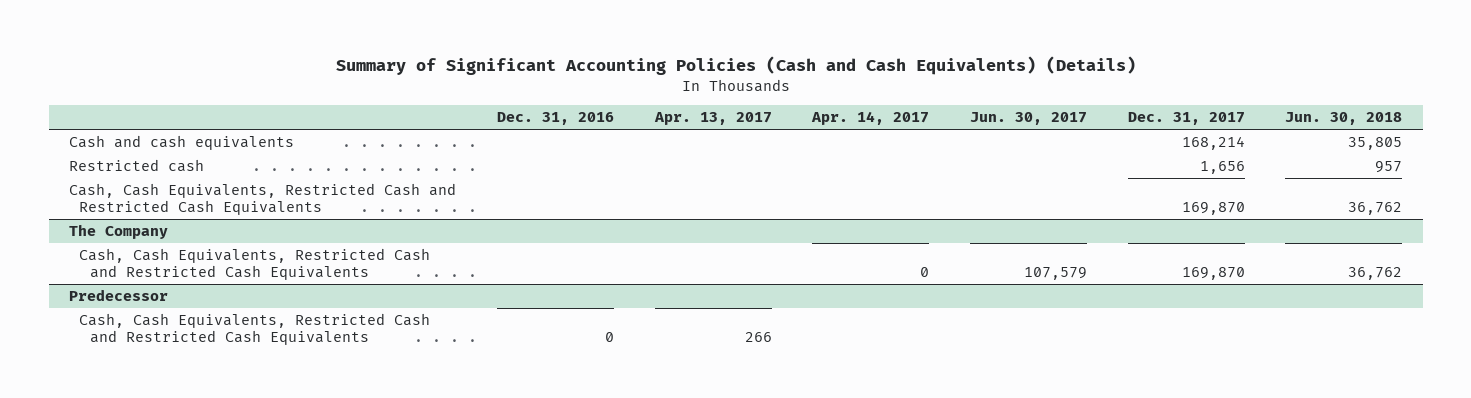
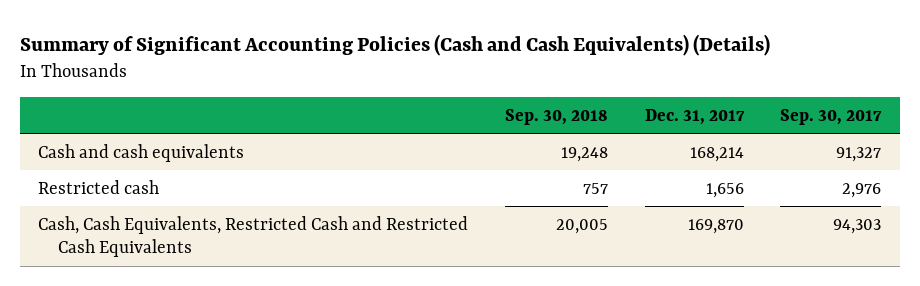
[496,112,614,126] Dec. 31, 2016 -> none
[653,112,772,126] Apr. 13, 2017 -> none
[811,111,930,126] Apr. 14, 2017 -> none
[969,112,1087,126] Jun. 30, 2017 -> none
[1285,112,1403,126] Jun. 30, 2018 -> none
none -> [504,108,608,125] Sep. 30, 2018
none -> [780,108,883,125] Sep. 30, 2017
[69,223,169,239] The Company -> none
[79,247,431,281] Cash, Cash Equivalents, Restricted Cash and Restricted Cash Equivalents -> none
[69,288,169,301] Predecessor -> none
[79,312,431,346] Cash, Cash Equivalents, Restricted Cash and Restricted Cash Equivalents -> none

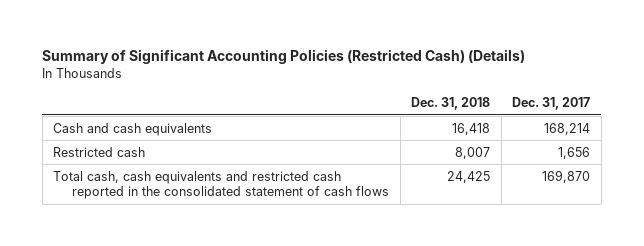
[19,33,770,56] Summary of Significant Accounting Policies (Cash and Cash Equivalents) (Details) -> [42,49,526,65] Summary of Significant Accounting Policies (Restricted Cash) (Details)
[504,108,608,125] Sep. 30, 2018 -> none
[780,108,883,125] Sep. 30, 2017 -> none
none -> [411,97,491,111] Dec. 31, 2018
[38,215,469,258] Cash, Cash Equivalents, Restricted Cash and Restricted Cash Equivalents -> [53,170,390,199] Total cash, cash equivalents and restricted cash reported in the consolidated statement of cash flows

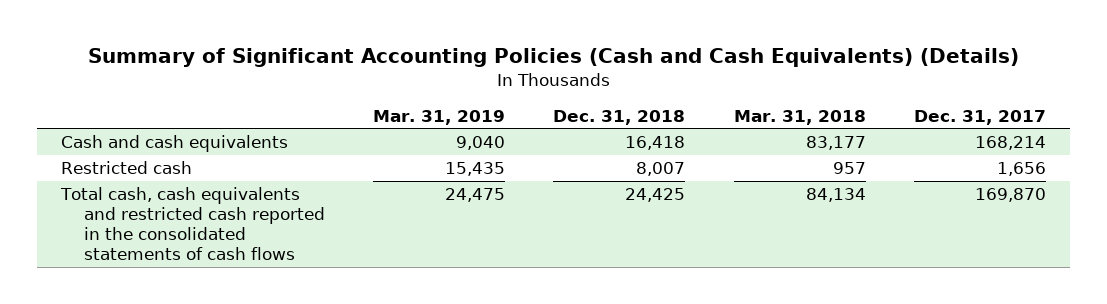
[42,49,526,65] Summary of Significant Accounting Policies (Restricted Cash) (Details) -> [87,48,1019,68] Summary of Significant Accounting Policies (Cash and Cash Equivalents) (Details)
none -> [373,109,506,125] Mar. 31, 2019
none -> [733,109,866,125] Mar. 31, 2018
[53,170,390,199] Total cash, cash equivalents and restricted cash reported in the consolidated statement of cash flows -> [60,186,325,261] Total cash, cash equivalents and restricted cash reported in the consolidated statements of cash flows

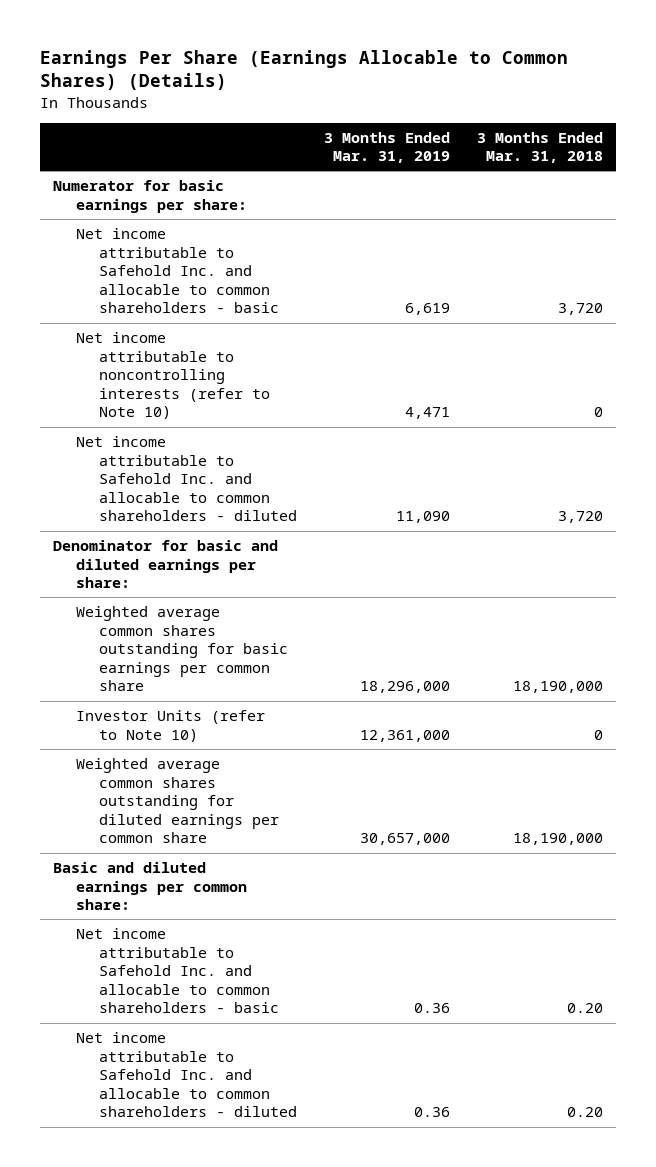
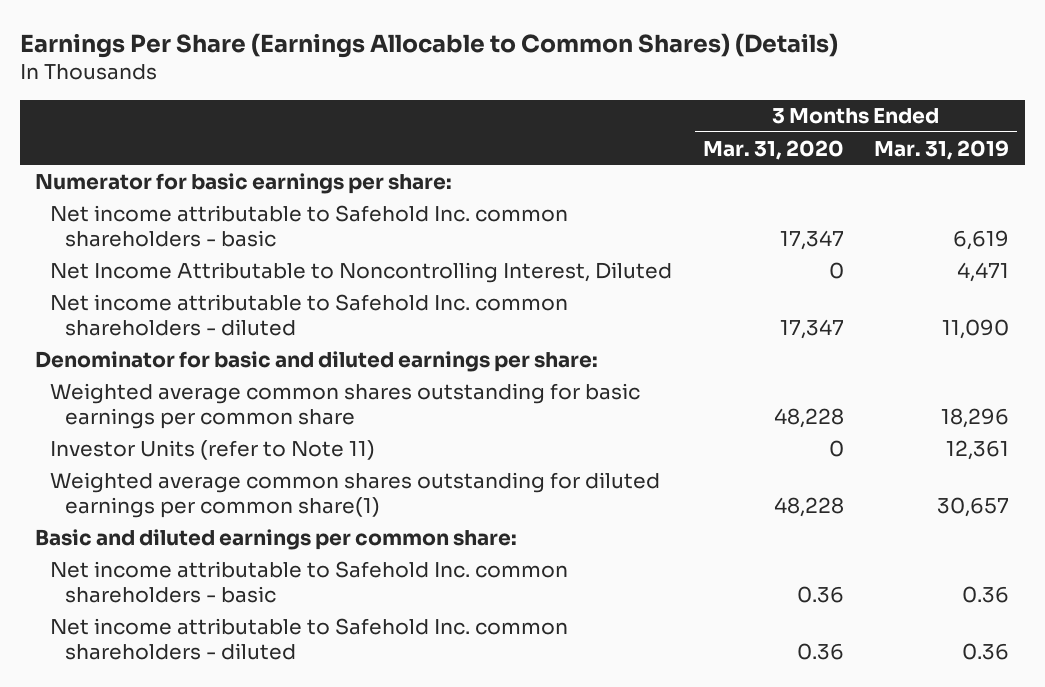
[476,131,603,164] 3 Months Ended Mar. 31, 2018 -> none
none -> [702,139,844,160] Mar. 31, 2020
[76,228,280,314] Net income attributable to Safehold Inc. and allocable to common shareholders - basic -> [50,204,569,247] Net income attributable to Safehold Inc. common shareholders - basic
[76,332,271,420] Net income attributable to noncontrolling interests (refer to Note 10) -> [50,261,673,283] Net Income Attributable to Noncontrolling Interest, Diluted
[76,436,298,522] Net income attributable to Safehold Inc. and allocable to common shareholders - diluted -> [50,293,569,336] Net income attributable to Safehold Inc. common shareholders - diluted
[360,681,451,694] 18,296,000 -> [941,407,1010,428] 18,296
[76,710,266,742] Investor Units (refer to Note 10) -> [50,439,376,460] Investor Units (refer to Note 11)
[360,729,451,742] 12,361,000 -> [946,439,1010,460] 12,361
[76,758,280,844] Weighted average common shares outstanding for diluted earnings per common share -> [50,471,661,518] Weighted average common shares outstanding for diluted earnings per common share(1)
[360,833,451,846] 30,657,000 -> [937,496,1010,517] 30,657
[76,928,280,1014] Net income attributable to Safehold Inc. and allocable to common shareholders - basic -> [50,560,569,603] Net income attributable to Safehold Inc. common shareholders - basic
[76,1032,298,1118] Net income attributable to Safehold Inc. and allocable to common shareholders - diluted -> [50,617,569,660] Net income attributable to Safehold Inc. common shareholders - diluted

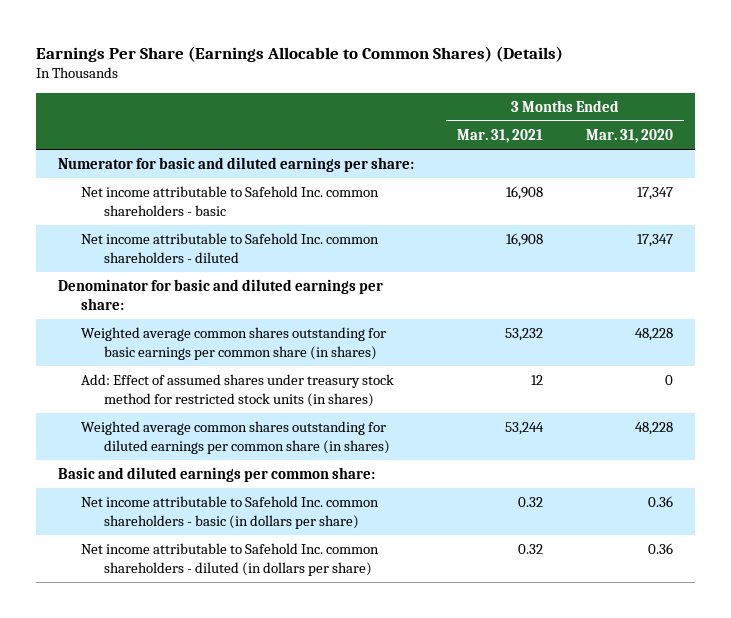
[874,139,1010,160] Mar. 31, 2019 -> none
none -> [456,129,543,144] Mar. 31, 2021
[35,172,453,194] Numerator for basic earnings per share: -> [57,157,414,173] Numerator for basic and diluted earnings per share:
[50,261,673,283] Net Income Attributable to Noncontrolling Interest, Diluted -> none
[50,439,376,460] Investor Units (refer to Note 11) -> none
[50,382,641,429] Weighted average common shares outstanding for basic earnings per common share -> [80,327,386,360] Weighted average common shares outstanding for basic earnings per common share (in shares)
none -> [80,374,394,407] Add: Effect of assumed shares under treasury stock method for restricted stock units (in shares)
[50,471,661,518] Weighted average common shares outstanding for diluted earnings per common share(1) -> [80,421,390,454] Weighted average common shares outstanding for diluted earnings per common share (in shares)
[50,560,569,603] Net income attributable to Safehold Inc. common shareholders - basic -> [80,496,379,529] Net income attributable to Safehold Inc. common shareholders - basic (in dollars per share)
[50,617,569,660] Net income attributable to Safehold Inc. common shareholders - diluted -> [80,543,379,576] Net income attributable to Safehold Inc. common shareholders - diluted (in dollars per share)

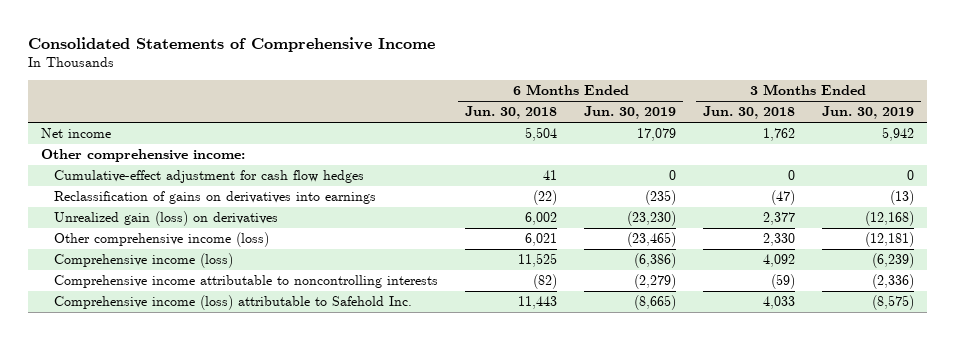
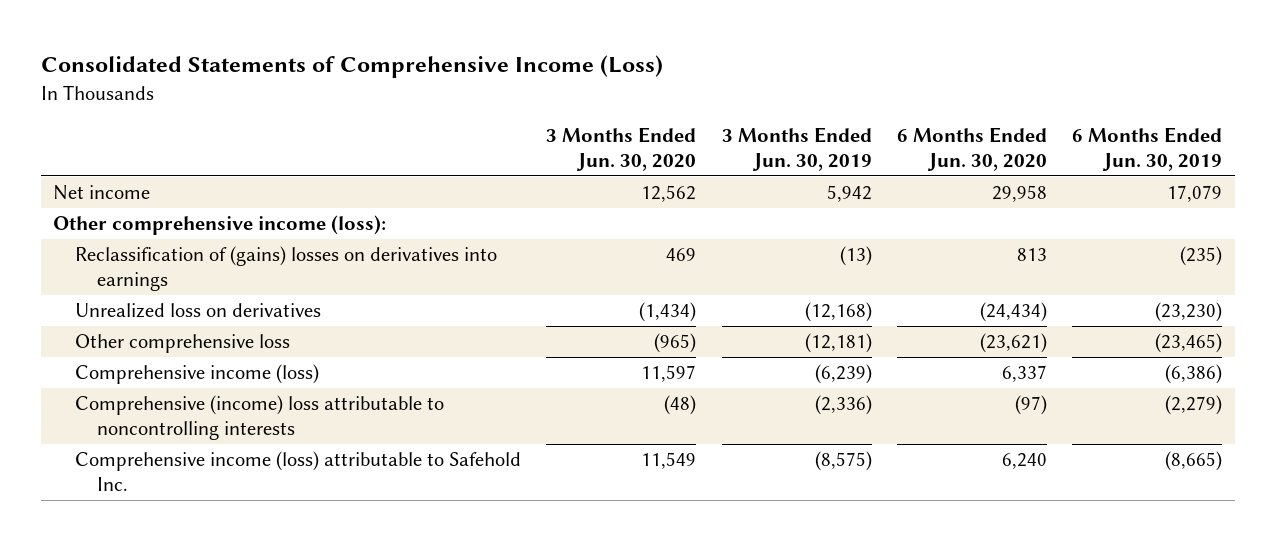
[27,36,435,52] Consolidated Statements of Comprehensive Income -> [40,55,663,79] Consolidated Statements of Comprehensive Income (Loss)
[465,106,558,120] Jun. 30, 2018 -> none
[702,106,795,120] Jun. 30, 2018 -> none
none -> [546,126,697,171] 3 Months Ended Jun. 30, 2020
none -> [896,126,1047,171] 6 Months Ended Jun. 30, 2020
[54,170,365,184] Cumulative-effect adjustment for cash flow hedges -> none
[41,149,246,163] Other comprehensive income: -> [53,214,387,235] Other comprehensive income (loss):
[54,191,377,205] Reclassification of gains on derivatives into earnings -> [75,245,498,291] Reclassification of (gains) losses on derivatives into earnings
[54,211,279,227] Unrealized gain (loss) on derivatives -> [75,302,322,318] Unrealized loss on derivatives
[54,232,270,248] Other comprehensive income (loss) -> [75,333,291,353] Other comprehensive loss
[54,275,439,289] Comprehensive income attributable to noncontrolling interests -> [75,394,445,440] Comprehensive (income) loss attributable to noncontrolling interests

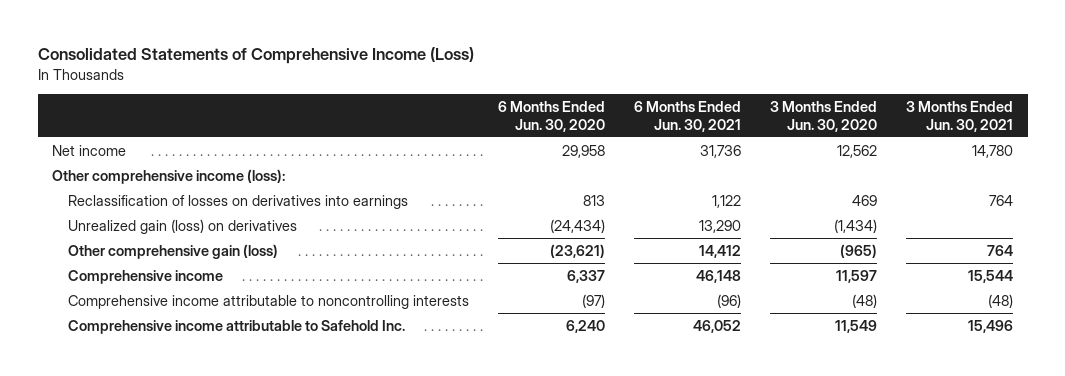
[721,126,872,171] 3 Months Ended Jun. 30, 2019 -> none
[1071,126,1222,171] 6 Months Ended Jun. 30, 2019 -> none
none -> [634,100,742,132] 6 Months Ended Jun. 30, 2021
none -> [906,100,1014,132] 3 Months Ended Jun. 30, 2021
[75,245,498,291] Reclassification of (gains) losses on derivatives into earnings -> [67,194,408,209] Reclassification of losses on derivatives into earnings
[75,302,322,318] Unrealized loss on derivatives -> [67,218,297,234] Unrealized gain (loss) on derivatives
[75,333,291,353] Other comprehensive loss -> [67,243,278,259] Other comprehensive gain (loss)
[75,363,320,384] Comprehensive income (loss) -> [67,269,223,284] Comprehensive income
[75,394,445,440] Comprehensive (income) loss attributable to noncontrolling interests -> [67,294,469,309] Comprehensive income attributable to noncontrolling interests
[75,450,522,491] Comprehensive income (loss) attributable to Safehold Inc. -> [67,319,405,334] Comprehensive income attributable to Safehold Inc.

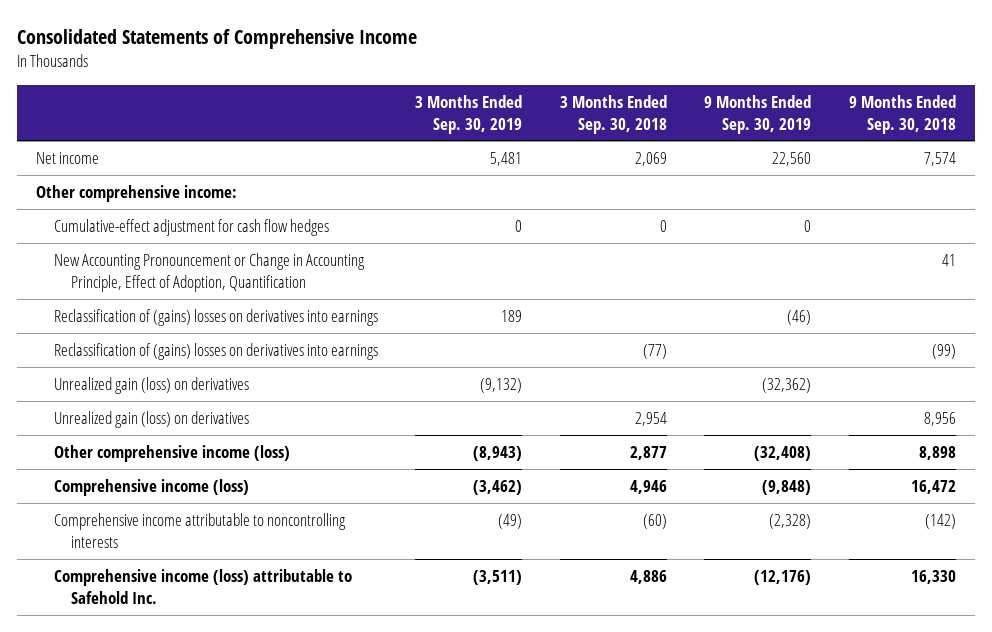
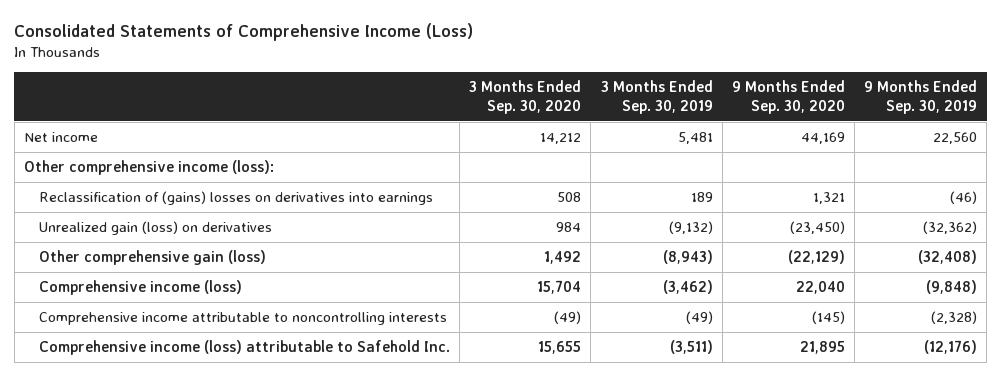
[17,29,418,50] Consolidated Statements of Comprehensive Income -> [14,23,474,42] Consolidated Statements of Comprehensive Income (Loss)
[559,94,667,134] 3 Months Ended Sep. 30, 2018 -> none
[849,94,957,134] 9 Months Ended Sep. 30, 2018 -> none
none -> [469,80,582,114] 3 Months Ended Sep. 30, 2020
none -> [731,80,845,114] 9 Months Ended Sep. 30, 2020
[53,218,329,236] Cumulative-effect adjustment for cash flow hedges -> none
[53,252,365,292] New Accounting Pronouncement or Change in Accounting Principle, Effect of Adoption, Quantification -> none
[36,184,238,202] Other comprehensive income: -> [24,159,275,175] Other comprehensive income (loss):
[53,342,378,360] Reclassification of (gains) losses on derivatives into earnings -> none
[53,410,249,428] Unrealized gain (loss) on derivatives -> none
[53,444,290,462] Other comprehensive income (loss) -> [38,249,266,265] Other comprehensive gain (loss)

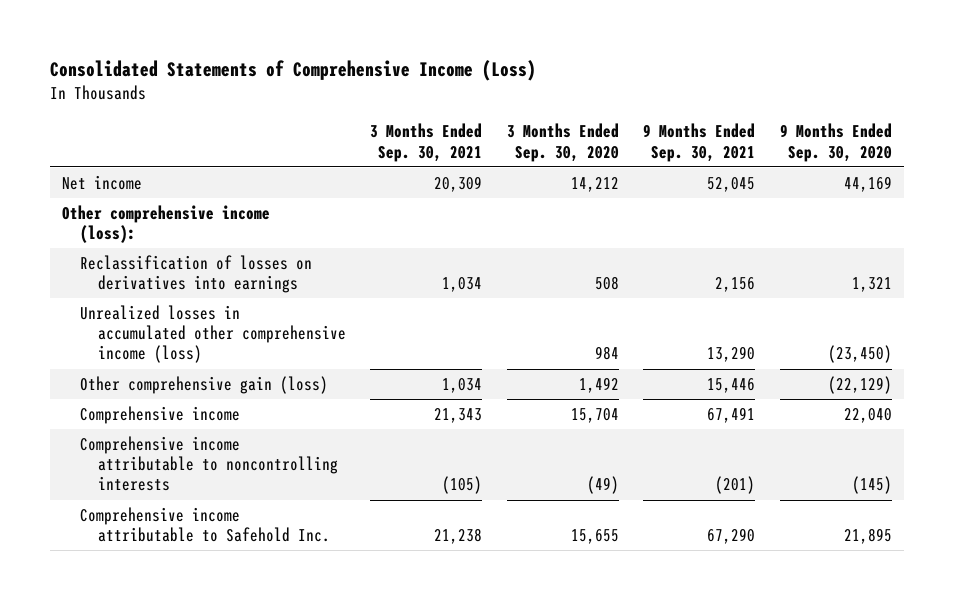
[600,80,713,114] 3 Months Ended Sep. 30, 2019 -> none
[864,80,978,114] 9 Months Ended Sep. 30, 2019 -> none
none -> [370,123,483,162] 3 Months Ended Sep. 30, 2021
none -> [643,123,756,162] 9 Months Ended Sep. 30, 2021
[38,190,433,205] Reclassification of (gains) losses on derivatives into earnings -> [79,255,312,294] Reclassification of losses on derivatives into earnings
[38,220,272,235] Unrealized gain (loss) on derivatives -> [79,305,346,364] Unrealized losses in accumulated other comprehensive income (loss)
[38,279,242,295] Comprehensive income (loss) -> [79,406,240,425] Comprehensive income
[38,339,450,355] Comprehensive income (loss) attributable to Safehold Inc. -> [79,507,330,543] Comprehensive income attributable to Safehold Inc.

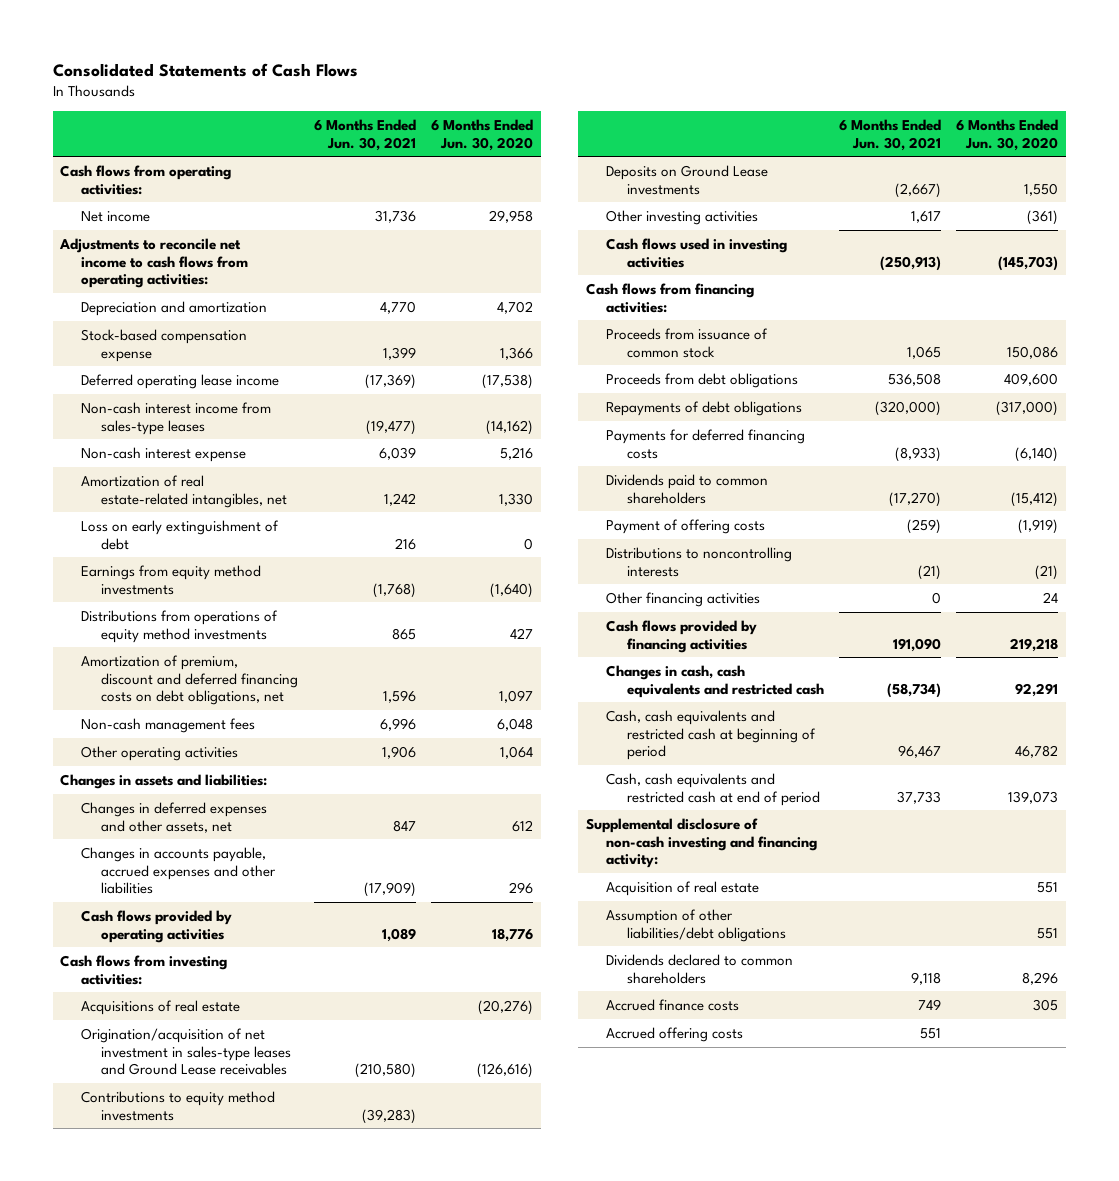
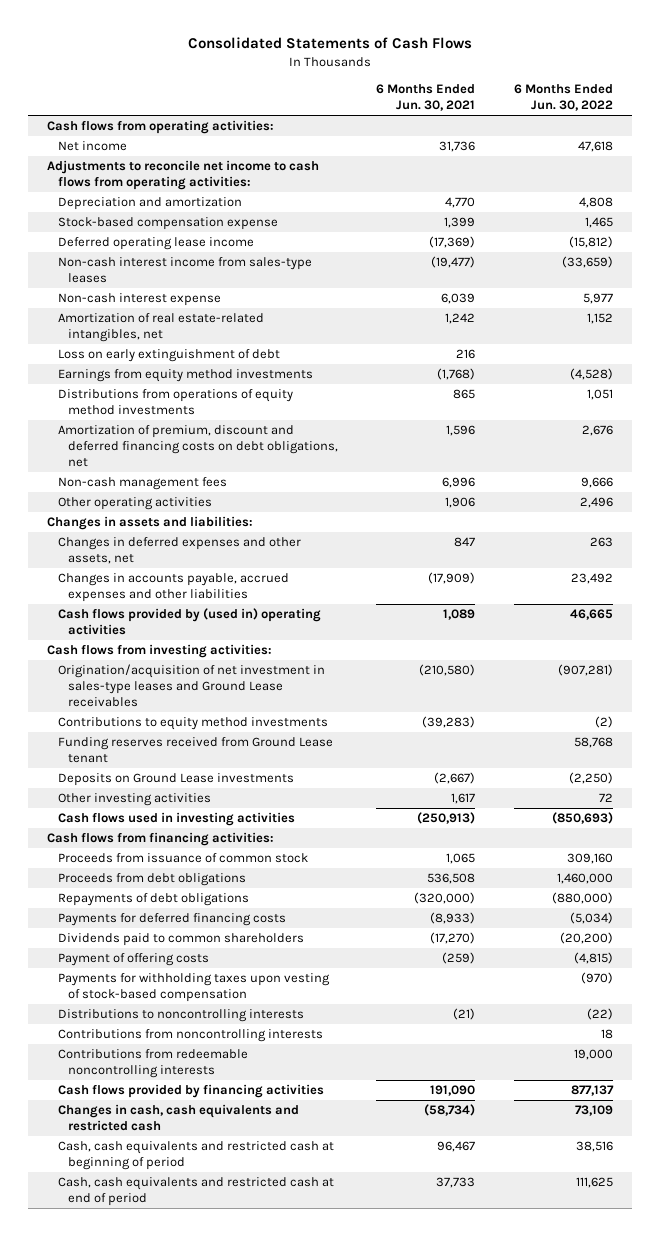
[430,118,533,151] 6 Months Ended Jun. 30, 2020 -> none
none -> [513,84,613,112] 6 Months Ended Jun. 30, 2022
[80,909,232,943] Cash flows provided by operating activities -> [57,608,321,636] Cash flows provided by (used in) operating activities
[80,999,240,1015] Acquisitions of real estate -> none
none -> [57,737,333,764] Funding reserves received from Ground Lease tenant
none -> [57,973,330,1003] Payments for withholding taxes upon vesting of stock-based compensation
[606,591,761,607] Other financing activities -> none
none -> [57,1029,323,1043] Contributions from noncontrolling interests
none -> [57,1049,248,1079] Contributions from redeemable noncontrolling interests
[585,817,818,869] Supplemental disclosure of non-cash investing and financing activity: -> none
[606,880,760,896] Acquisition of real estate -> none
[606,908,786,942] Assumption of other liabilities/debt obligations -> none
[606,953,794,984] Dividends declared to common shareholders -> none
[606,998,740,1011] Accrued finance costs -> none
[606,1026,744,1042] Accrued offering costs -> none

